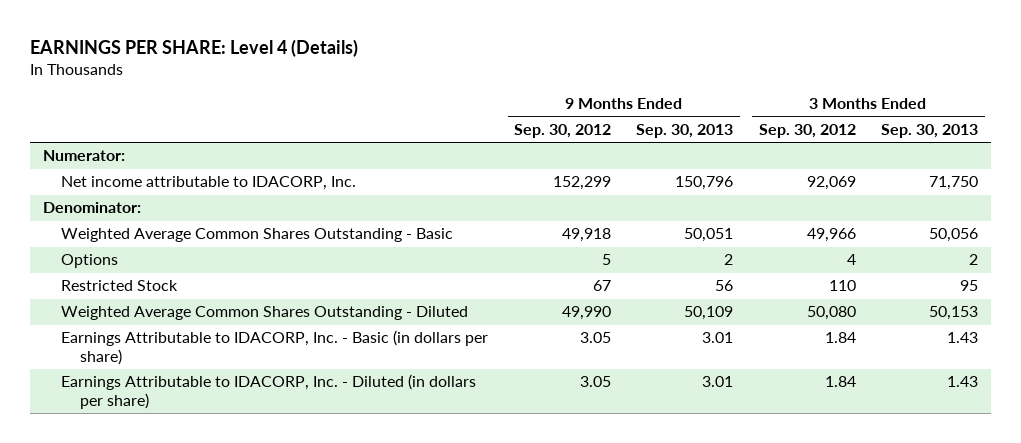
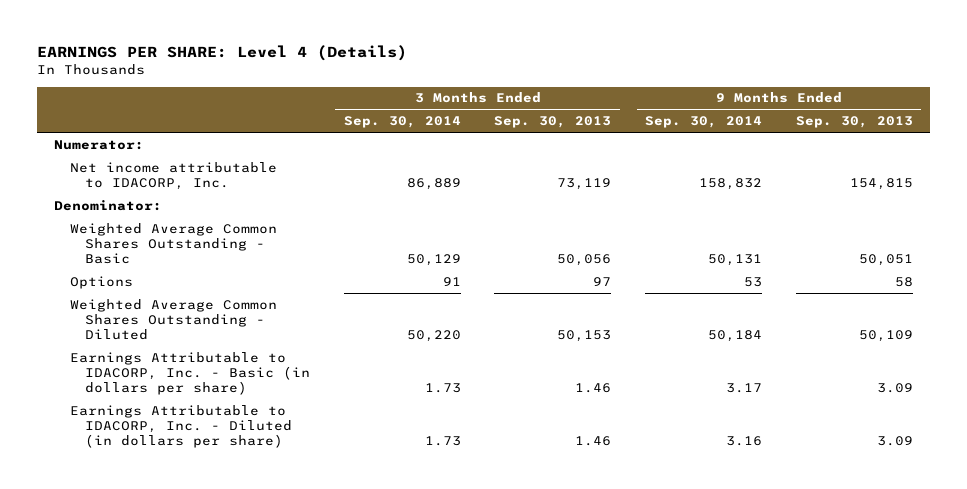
[513,124,611,139] Sep. 30, 2012 -> none
[758,124,856,139] Sep. 30, 2012 -> none
none -> [343,116,461,129] Sep. 30, 2014
none -> [645,116,763,129] Sep. 30, 2014
[675,176,734,191] 150,796 -> [849,177,913,190] 154,815
[929,176,979,191] 71,750 -> [557,177,612,190] 73,119
[61,280,179,292] Restricted Stock -> none
[724,254,734,266] 2 -> [894,276,913,287] 58
[969,254,979,266] 2 -> [593,276,612,286] 97
[702,332,734,344] 3.01 -> [876,382,913,393] 3.09
[947,332,979,344] 1.43 -> [575,382,612,393] 1.46
[702,376,734,388] 3.01 -> [876,435,913,446] 3.09
[947,376,979,388] 1.43 -> [575,435,612,446] 1.46

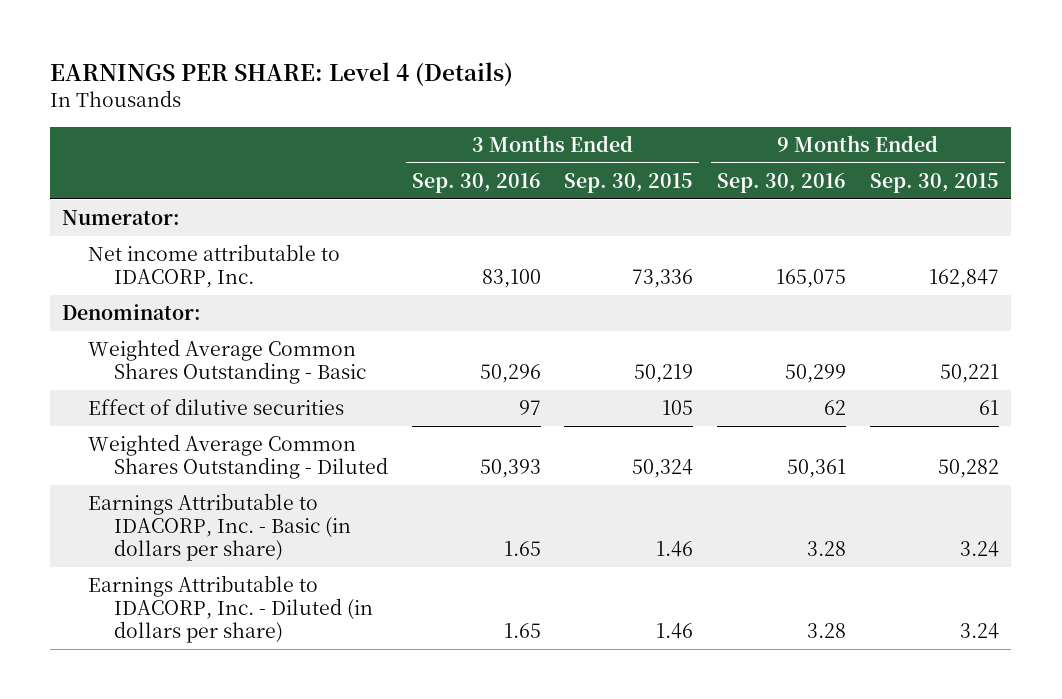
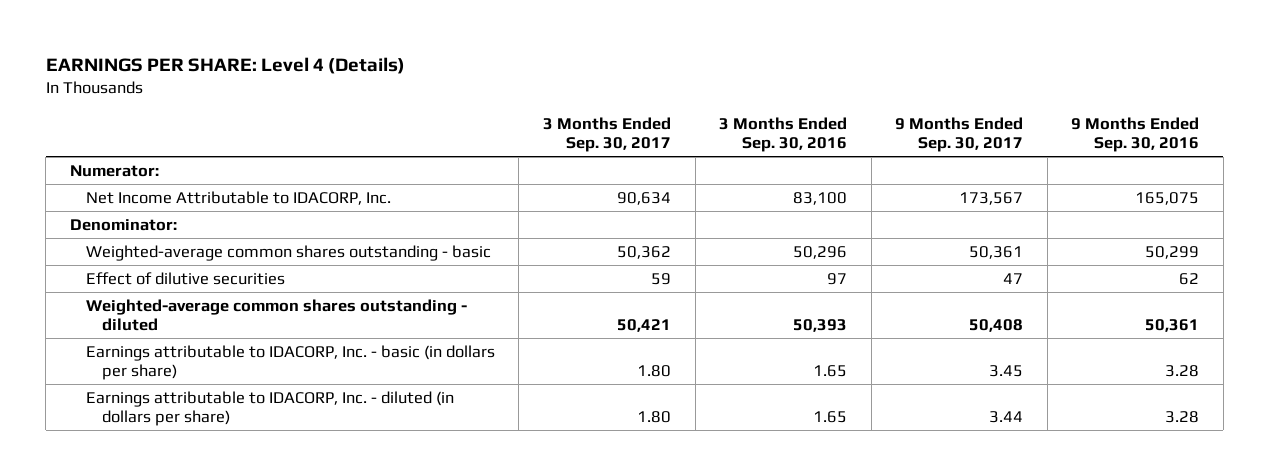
[564,173,694,194] Sep. 30, 2015 -> none
[870,173,1000,194] Sep. 30, 2015 -> none
none -> [542,116,671,152] 3 Months Ended Sep. 30, 2017
none -> [895,116,1024,152] 9 Months Ended Sep. 30, 2017
[88,244,341,289] Net income attributable to IDACORP, Inc. -> [85,190,391,205] Net Income Attributable to IDACORP, Inc.
[88,339,366,385] Weighted Average Common Shares Outstanding - Basic -> [85,244,491,261] Weighted-average common shares outstanding - basic
[88,434,388,480] Weighted Average Common Shares Outstanding - Diluted -> [85,298,467,332] Weighted-average common shares outstanding - diluted
[88,493,351,561] Earnings Attributable to IDACORP, Inc. - Basic (in dollars per share) -> [85,344,495,381] Earnings attributable to IDACORP, Inc. - basic (in dollars per share)
[88,575,373,643] Earnings Attributable to IDACORP, Inc. - Diluted (in dollars per share) -> [85,390,454,427] Earnings attributable to IDACORP, Inc. - diluted (in dollars per share)

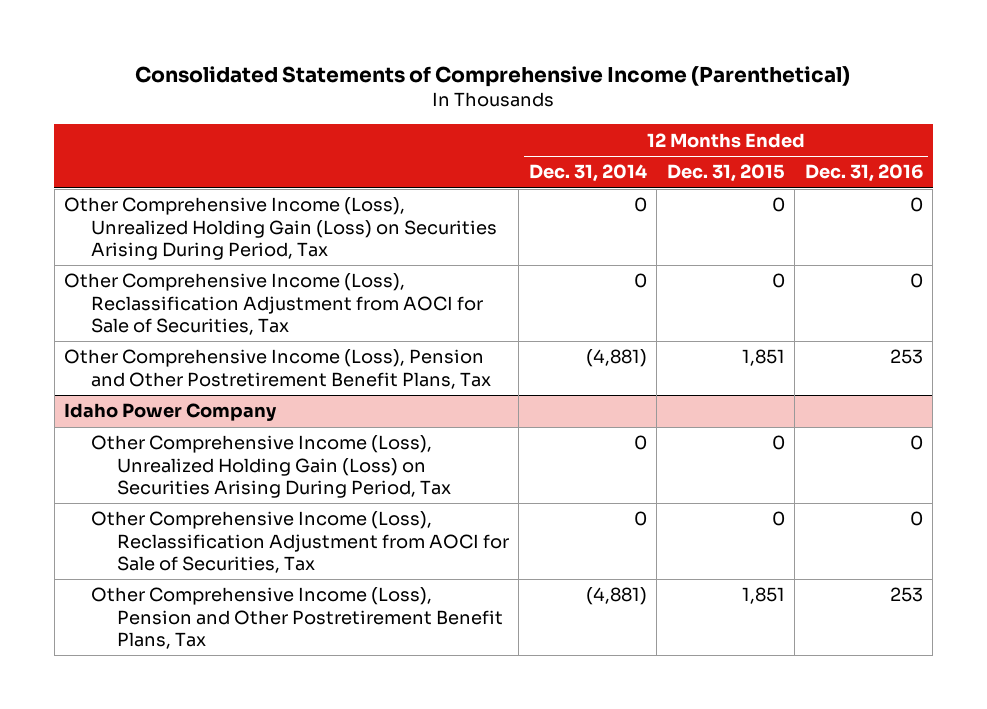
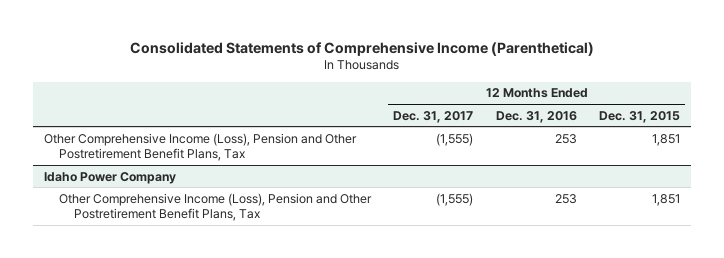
[528,164,647,183] Dec. 31, 2014 -> none
none -> [393,110,474,123] Dec. 31, 2017
[64,197,497,260] Other Comprehensive Income (Loss), Unrealized Holding Gain (Loss) on Securities Arising During Period, Tax -> none
[64,273,483,335] Other Comprehensive Income (Loss), Reclassification Adjustment from AOCI for Sale of Securities, Tax -> none
[90,435,452,498] Other Comprehensive Income (Loss), Unrealized Holding Gain (Loss) on Securities Arising During Period, Tax -> none
[90,511,510,573] Other Comprehensive Income (Loss), Reclassification Adjustment from AOCI for Sale of Securities, Tax -> none

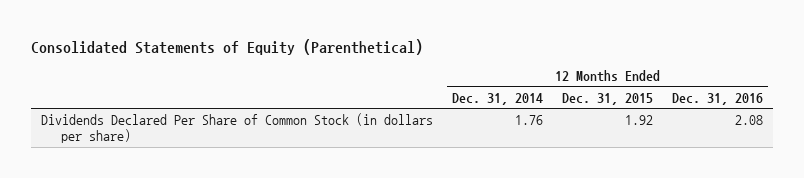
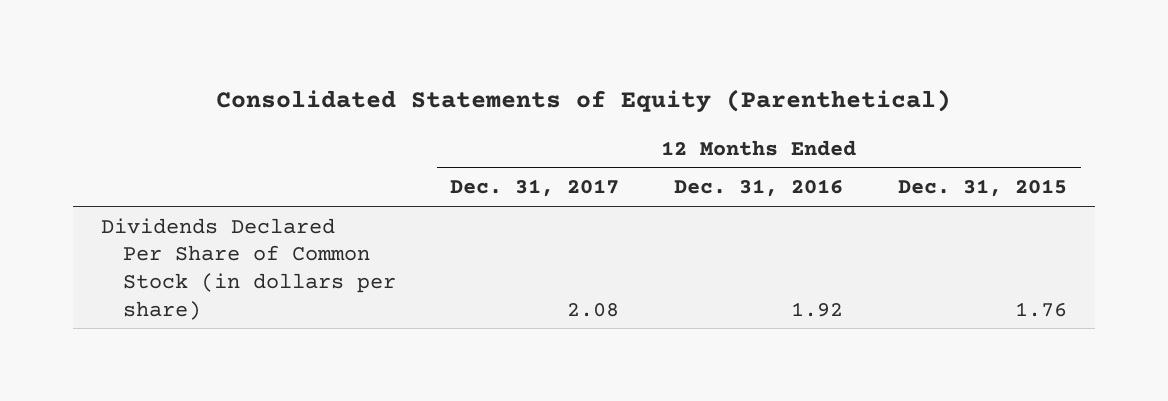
[451,92,543,105] Dec. 31, 2014 -> none
none -> [450,179,620,198] Dec. 31, 2017
[625,114,654,125] 1.92 -> [1015,301,1068,317] 1.76
[735,114,764,125] 2.08 -> [791,301,844,317] 1.92

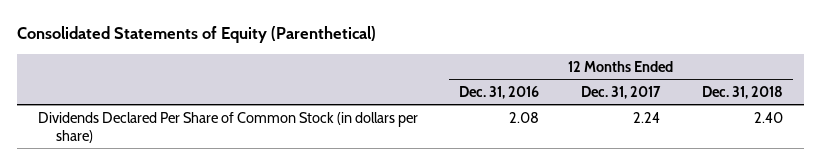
[898,179,1068,198] Dec. 31, 2015 -> none
none -> [701,85,783,99] Dec. 31, 2018
[567,302,620,317] 2.08 -> [633,111,661,123] 2.24
[791,301,844,317] 1.92 -> [509,111,540,123] 2.08

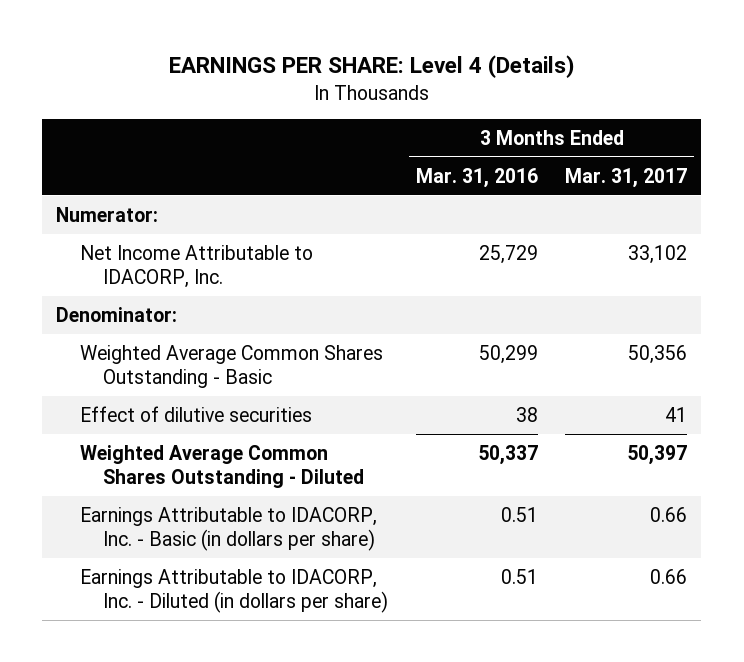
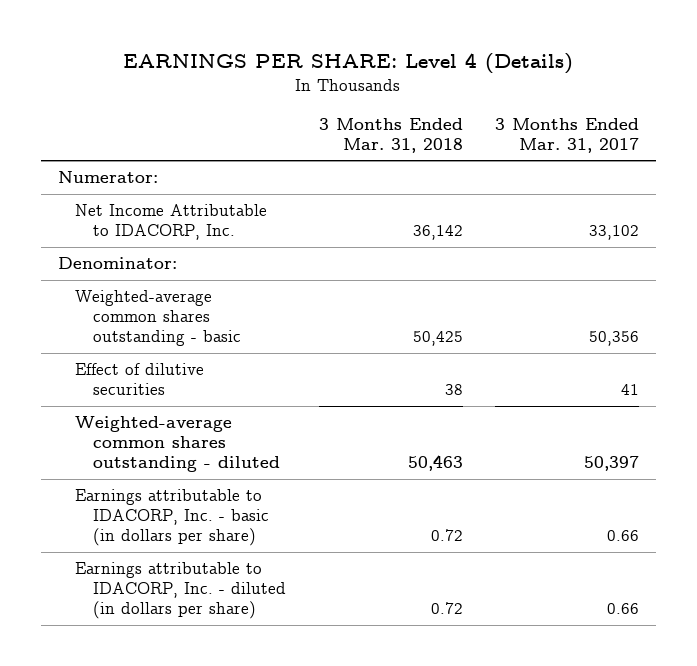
[415,167,538,188] Mar. 31, 2016 -> none
none -> [318,117,463,153] 3 Months Ended Mar. 31, 2018
[79,344,383,388] Weighted Average Common Shares Outstanding - Basic -> [75,290,242,347] Weighted-average common shares outstanding - basic
[79,444,364,488] Weighted Average Common Shares Outstanding - Diluted -> [75,416,281,473] Weighted-average common shares outstanding - diluted
[79,506,377,551] Earnings Attributable to IDACORP, Inc. - Basic (in dollars per share) -> [75,489,270,547] Earnings attributable to IDACORP, Inc. - basic (in dollars per share)
[79,568,388,613] Earnings Attributable to IDACORP, Inc. - Diluted (in dollars per share) -> [75,562,287,620] Earnings attributable to IDACORP, Inc. - diluted (in dollars per share)

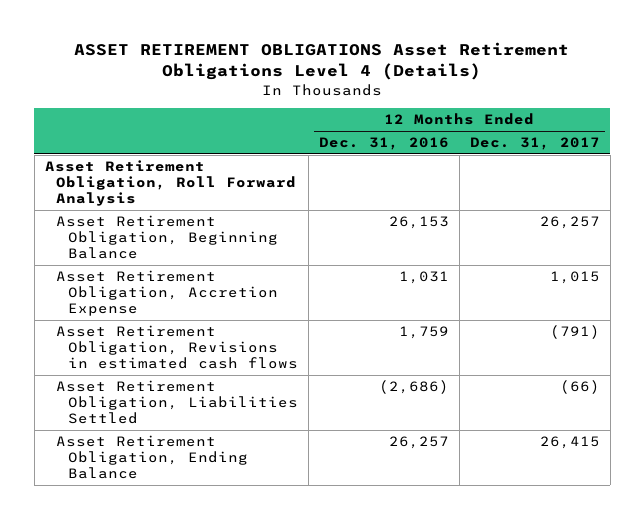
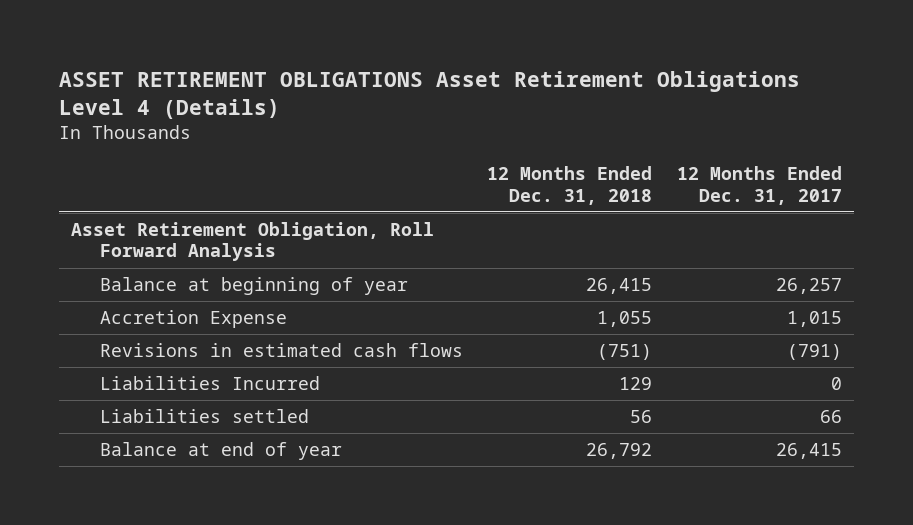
[319,137,450,151] Dec. 31, 2016 -> none
none -> [487,166,653,205] 12 Months Ended Dec. 31, 2018
[56,215,279,260] Asset Retirement Obligation, Beginning Balance -> [99,277,408,296] Balance at beginning of year
[56,270,279,317] Asset Retirement Obligation, Accretion Expense -> [99,310,287,329] Accretion Expense
[56,325,299,370] Asset Retirement Obligation, Revisions in estimated cash flows -> [99,343,463,358] Revisions in estimated cash flows
none -> [99,376,320,391] Liabilities Incurred
[56,380,299,425] Asset Retirement Obligation, Liabilities Settled -> [99,409,309,424] Liabilities settled
[559,380,600,395] (66) -> [819,410,842,424] 66
[56,435,249,480] Asset Retirement Obligation, Ending Balance -> [99,442,342,461] Balance at end of year

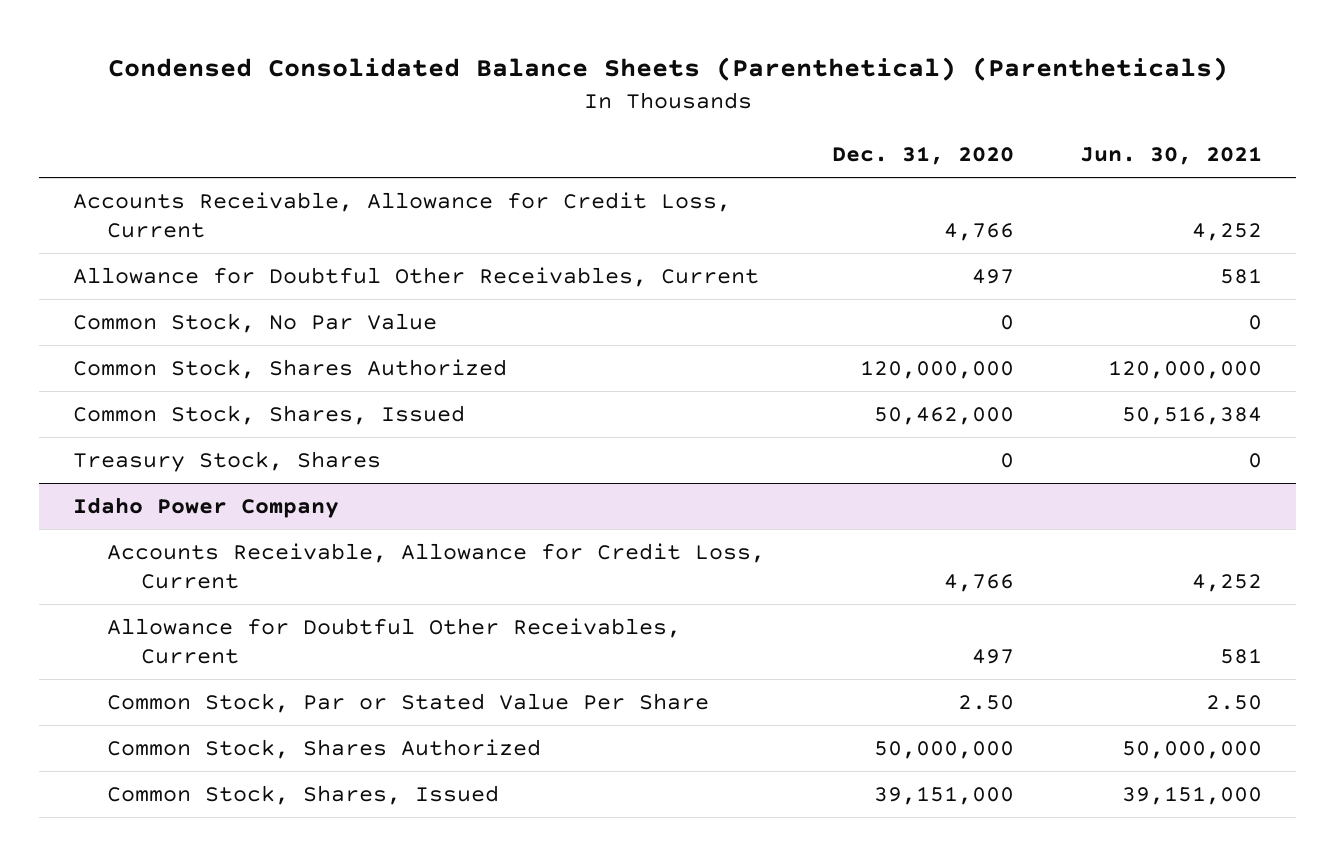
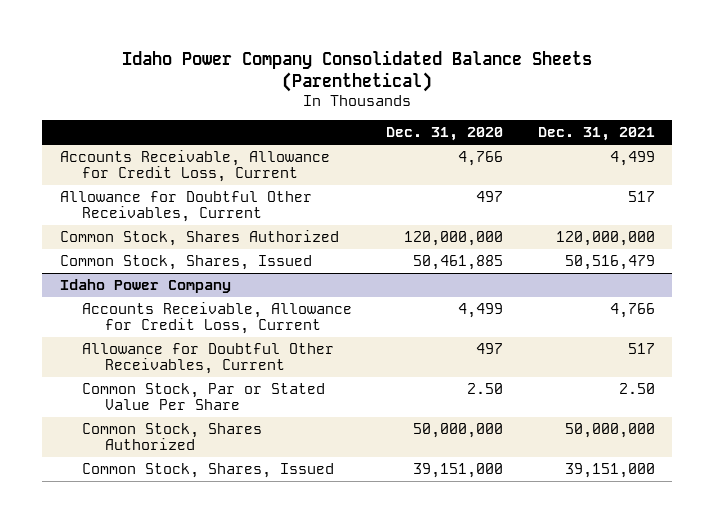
[107,56,1228,81] Condensed Consolidated Balance Sheets (Parenthetical) (Parentheticals) -> [122,49,593,92] Idaho Power Company Consolidated Balance Sheets (Parenthetical)
[1080,146,1263,166] Jun. 30, 2021 -> none
none -> [537,127,655,142] Dec. 31, 2021
[72,313,437,334] Common Stock, No Par Value -> none
[72,451,381,473] Treasury Stock, Shares -> none
[873,407,1014,426] 50,462,000 -> [413,254,504,270] 50,461,885
[943,574,1014,593] 4,766 -> [458,302,504,318] 4,499

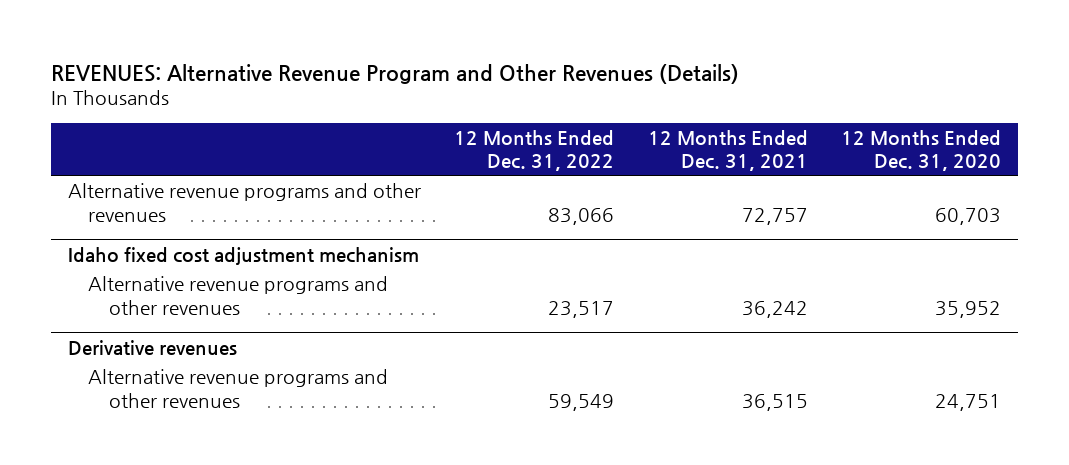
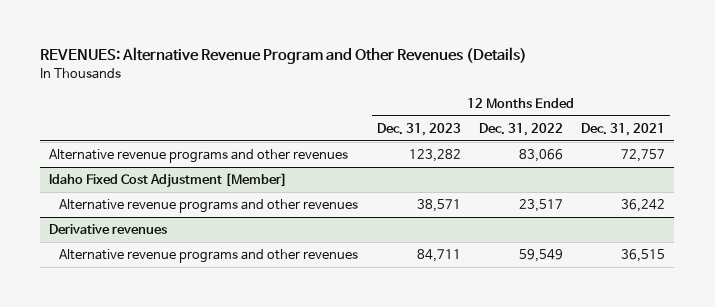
[841,129,1002,172] 12 Months Ended Dec. 31, 2020 -> none
none -> [376,122,461,136] Dec. 31, 2023
[67,246,419,265] Idaho fixed cost adjustment mechanism -> [49,173,288,189] Idaho Fixed Cost Adjustment [Member]

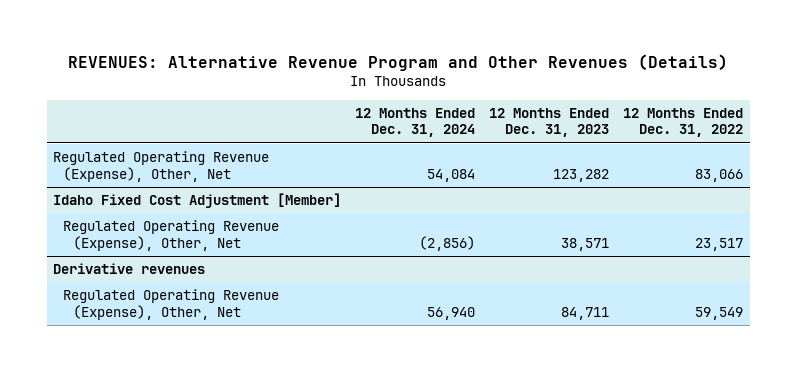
[581,122,666,136] Dec. 31, 2021 -> none
none -> [355,107,476,138] 12 Months Ended Dec. 31, 2024
[49,149,349,164] Alternative revenue programs and other revenues -> [53,151,270,182] Regulated Operating Revenue (Expense), Other, Net
[59,199,359,214] Alternative revenue programs and other revenues -> [63,220,280,251] Regulated Operating Revenue (Expense), Other, Net
[59,249,359,264] Alternative revenue programs and other revenues -> [63,289,280,320] Regulated Operating Revenue (Expense), Other, Net

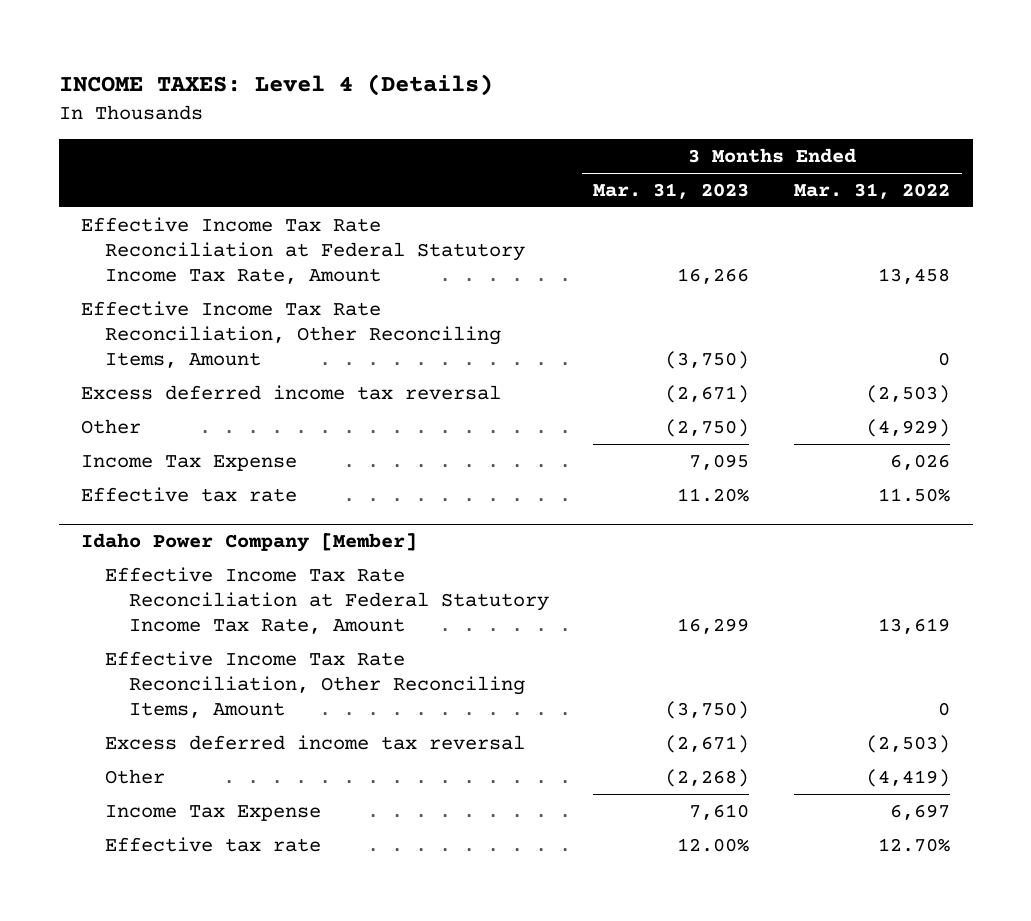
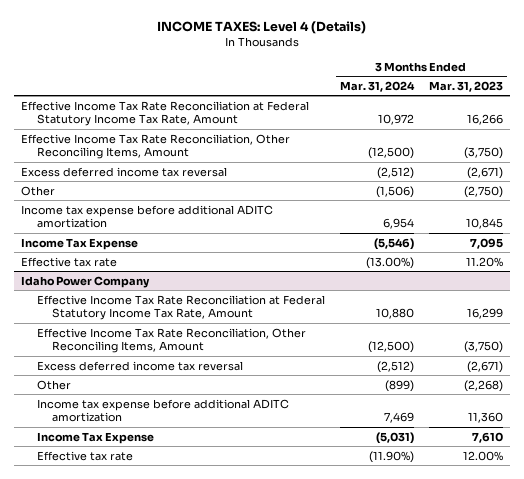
[794,182,951,199] Mar. 31, 2022 -> none
none -> [339,80,415,92] Mar. 31, 2024
none -> [21,204,274,229] Income tax expense before additional ADITC amortization
[81,533,418,553] Idaho Power Company [Member] -> [21,275,151,288] Idaho Power Company
none -> [36,398,289,423] Income tax expense before additional ADITC amortization

